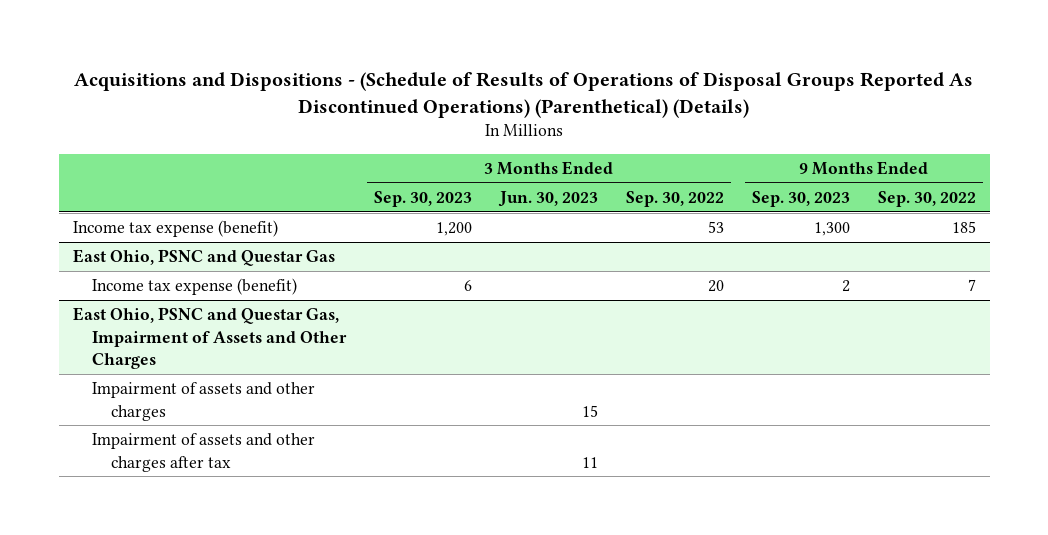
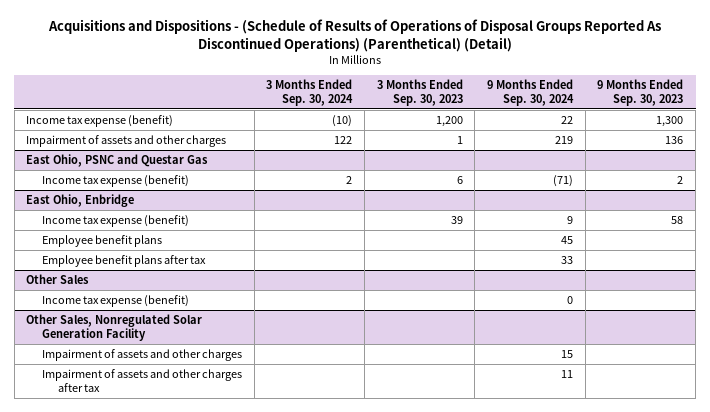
[74,71,974,118] Acquisitions and Dispositions - (Schedule of Results of Operations of Disposal Groups Reported As Discontinued Operations) (Parenthetical) (Details) -> [47,19,661,52] Acquisitions and Dispositions - (Schedule of Results of Operations of Disposal Groups Reported As Discontinued Operations) (Parenthetical) (Detail)
[497,190,598,207] Jun. 30, 2023 -> none
[625,190,724,207] Sep. 30, 2022 -> none
[877,190,976,207] Sep. 30, 2022 -> none
none -> [266,78,354,107] 3 Months Ended Sep. 30, 2024
none -> [487,78,575,107] 9 Months Ended Sep. 30, 2024
none -> [26,134,227,147] Impairment of assets and other charges
[72,307,347,370] East Ohio, PSNC and Questar Gas, Impairment of Assets and Other Charges -> none
[91,382,315,421] Impairment of assets and other charges -> none
[91,433,315,472] Impairment of assets and other charges after tax -> none
none -> [26,193,135,207] East Ohio, Enbridge
none -> [41,214,189,227] Income tax expense (benefit)
none -> [41,234,162,247] Employee benefit plans
none -> [41,254,206,267] Employee benefit plans after tax
none -> [26,273,90,284] Other Sales
none -> [41,294,189,307] Income tax expense (benefit)
none -> [26,313,203,342] Other Sales, Nonregulated Solar Generation Facility
none -> [41,348,242,361] Impairment of assets and other charges
none -> [41,368,242,393] Impairment of assets and other charges after tax

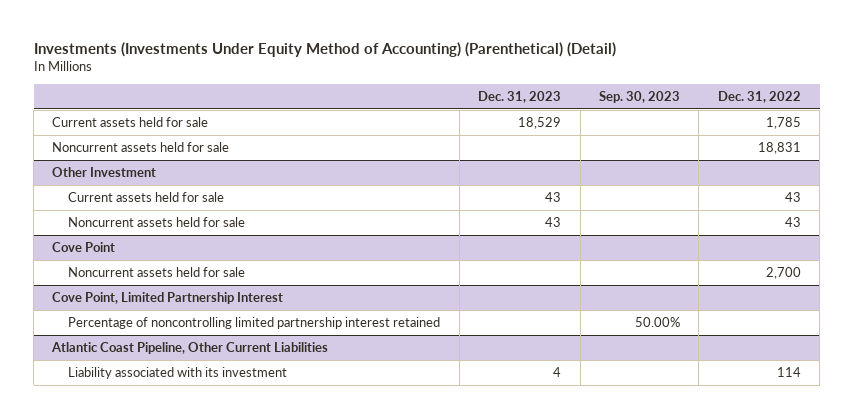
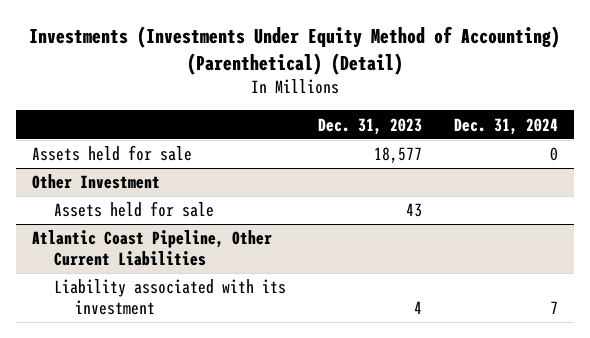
[598,91,680,104] Sep. 30, 2023 -> none
[717,91,801,104] Dec. 31, 2022 -> none
none -> [454,117,559,135] Dec. 31, 2024
[52,142,230,153] Noncurrent assets held for sale -> none
[52,117,209,128] Current assets held for sale -> [32,145,193,162] Assets held for sale
[518,117,562,130] 18,529 -> [373,147,422,164] 18,577
[68,217,246,228] Noncurrent assets held for sale -> none
[52,242,116,253] Cove Point -> none
[68,267,246,278] Noncurrent assets held for sale -> none
[52,292,284,305] Cove Point, Limited Partnership Interest -> none
[68,317,441,330] Percentage of noncontrolling limited partnership interest retained -> none
[68,192,225,203] Current assets held for sale -> [53,201,214,218] Assets held for sale

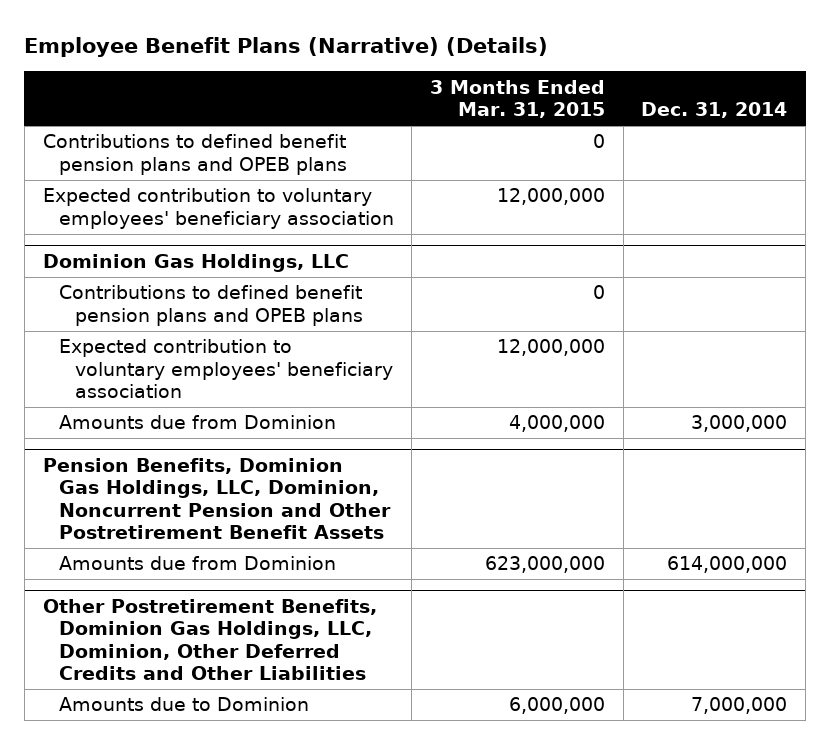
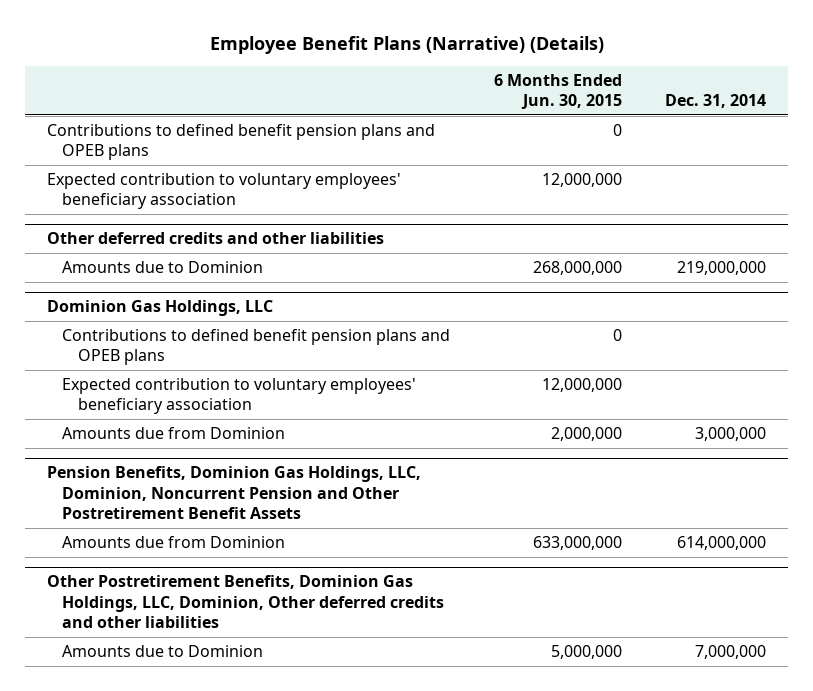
[430,79,606,119] 3 Months Ended Mar. 31, 2015 -> none
none -> [493,73,622,110] 6 Months Ended Jun. 30, 2015
none -> [47,232,385,245] Other deferred credits and other liabilities
none -> [62,260,264,273] Amounts due to Dominion
[42,598,377,681] Other Postretirement Benefits, Dominion Gas Holdings, LLC, Dominion, Other Deferred Credits and Other Liabilities -> [47,575,445,629] Other Postretirement Benefits, Dominion Gas Holdings, LLC, Dominion, Other deferred credits and other liabilities

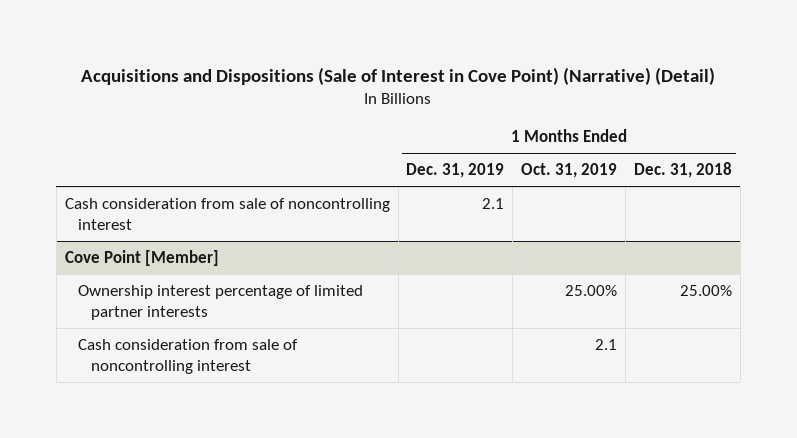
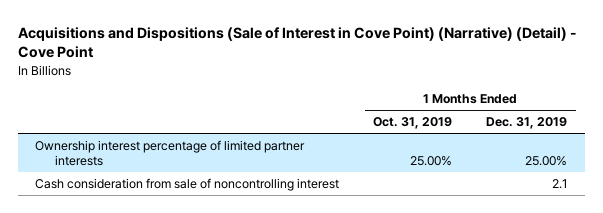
[81,66,716,85] Acquisitions and Dispositions (Sale of Interest in Cove Point) (Narrative) (Detail) -> [17,26,577,59] Acquisitions and Dispositions (Sale of Interest in Cove Point) (Narrative) (Detail) - Cove Point
[633,161,732,178] Dec. 31, 2018 -> none
none -> [35,140,306,167] Ownership interest percentage of limited partner interests
[64,249,219,266] Cove Point [Member] -> none
[77,284,363,320] Ownership interest percentage of limited partner interests -> none
[77,338,298,374] Cash consideration from sale of noncontrolling interest -> none

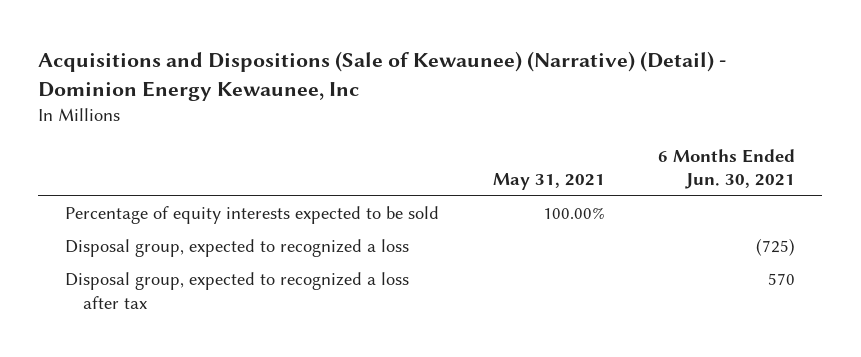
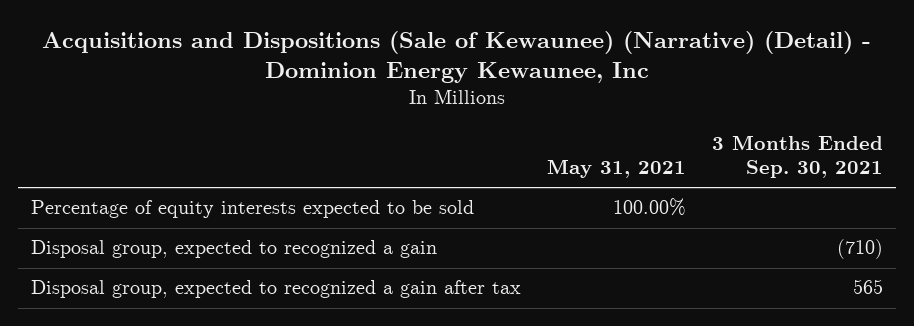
[658,149,796,190] 6 Months Ended Jun. 30, 2021 -> none
none -> [711,134,883,179] 3 Months Ended Sep. 30, 2021
[65,239,410,258] Disposal group, expected to recognized a loss -> [30,240,437,259] Disposal group, expected to recognized a gain
[65,272,410,309] Disposal group, expected to recognized a loss after tax -> [30,280,521,299] Disposal group, expected to recognized a gain after tax

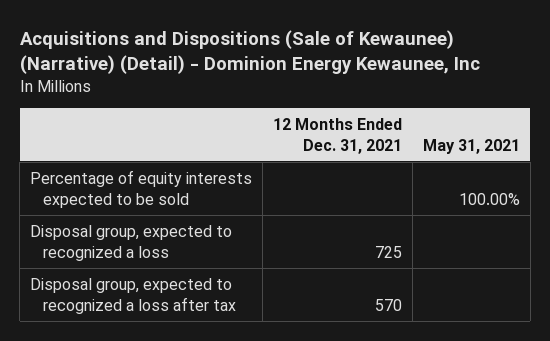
[711,134,883,179] 3 Months Ended Sep. 30, 2021 -> none
none -> [272,117,402,154] 12 Months Ended Dec. 31, 2021
[30,240,437,259] Disposal group, expected to recognized a gain -> [30,224,233,261] Disposal group, expected to recognized a loss
[30,280,521,299] Disposal group, expected to recognized a gain after tax -> [30,277,237,314] Disposal group, expected to recognized a loss after tax

